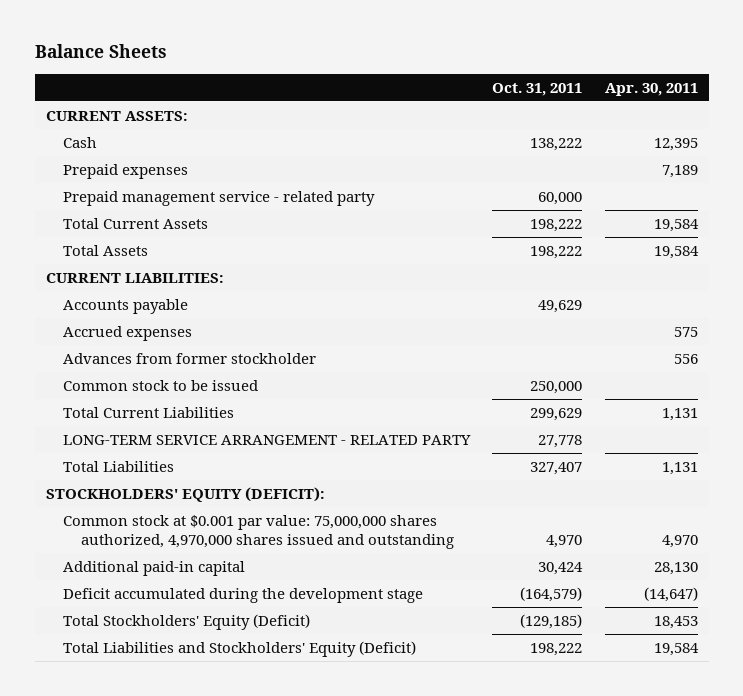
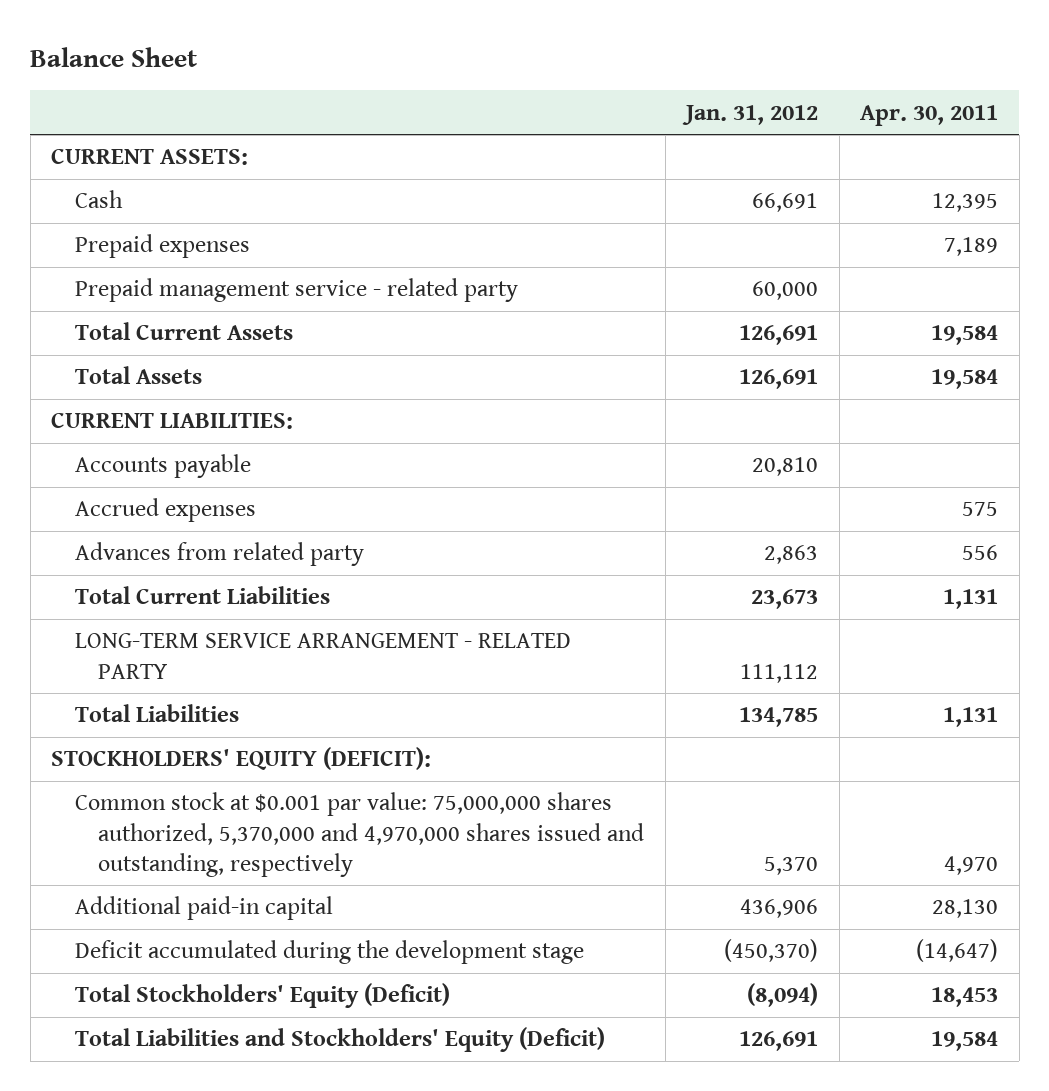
[34,44,167,59] Balance Sheets -> [30,46,198,67] Balance Sheet
[492,82,583,96] Oct. 31, 2011 -> none
none -> [682,104,819,125] Jan. 31, 2012
[63,380,259,392] Common stock to be issued -> none
[63,353,317,365] Advances from former stockholder -> [74,542,364,567] Advances from related party
[63,515,454,549] Common stock at $0.001 par value: 75,000,000 shares authorized, 4,970,000 shares issued and outstanding -> [74,792,645,877] Common stock at $0.001 par value: 75,000,000 shares authorized, 5,370,000 and 4,970,000 shares issued and outstanding, respectively

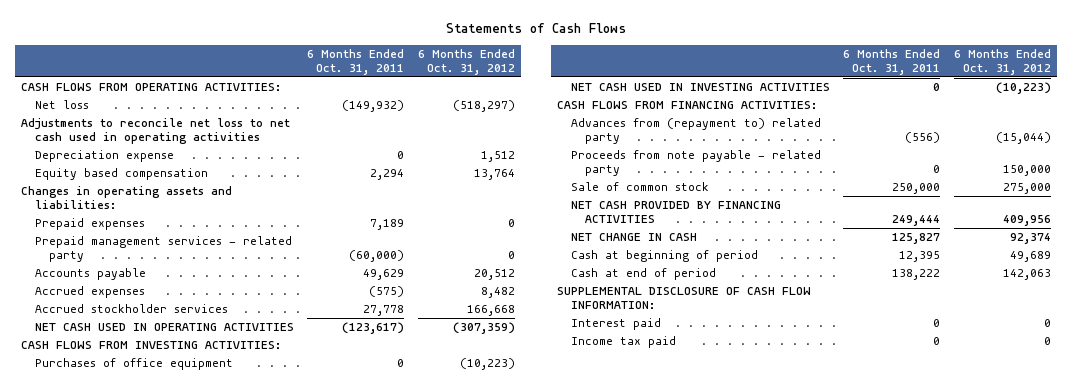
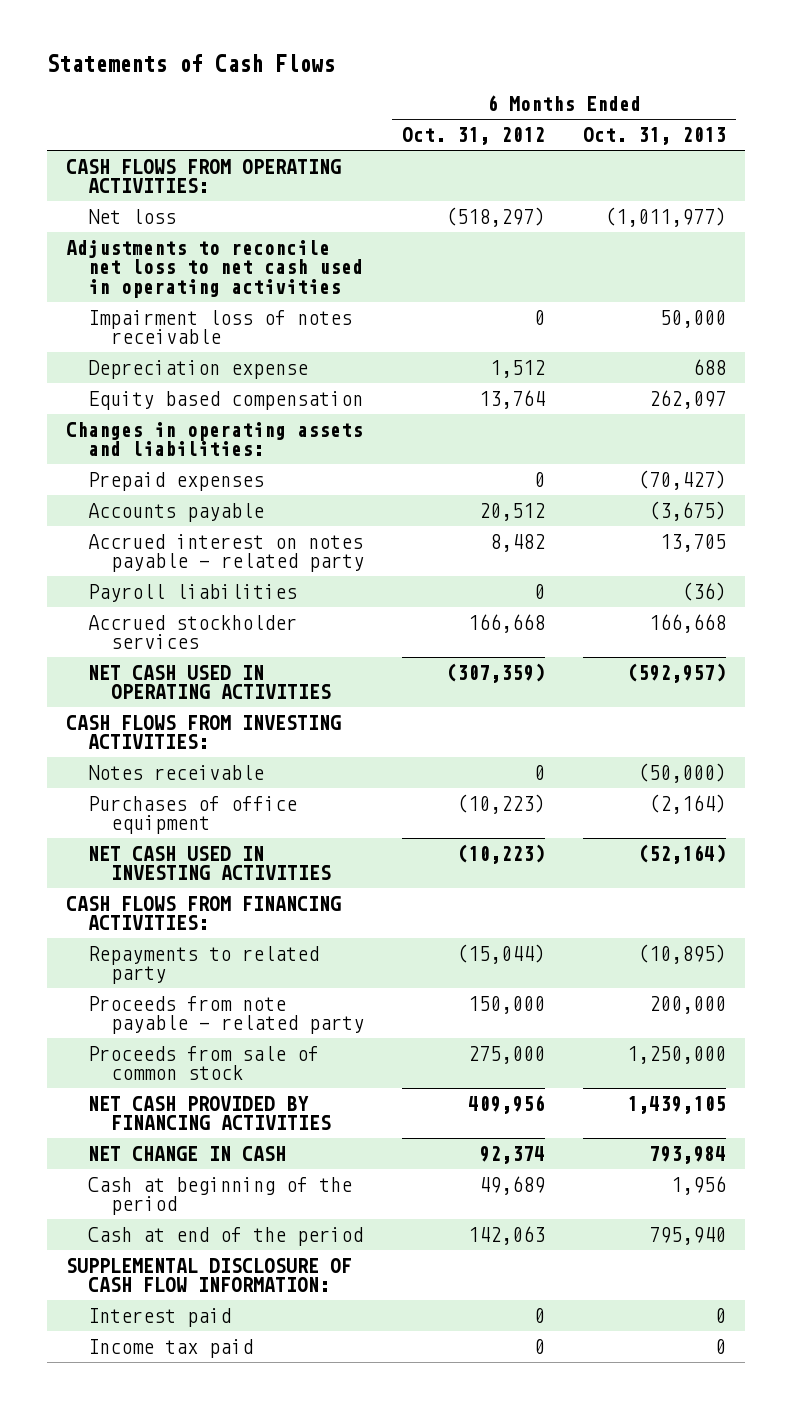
[307,48,405,75] 6 Months Ended Oct. 31, 2011 -> none
none -> [583,127,727,146] Oct. 31, 2013
none -> [88,309,353,345] Impairment loss of notes receivable
[35,235,293,263] Prepaid management services - related party -> none
[35,285,146,298] Accrued expenses -> [88,533,364,573] Accrued interest on notes payable - related party
none -> [88,583,298,602] Payroll liabilities
none -> [88,764,265,780] Notes receivable
[571,117,822,145] Advances from (repayment to) related party -> [88,945,320,985] Repayments to related party
[571,181,710,191] Sale of common stock -> [88,1045,320,1081] Proceeds from sale of common stock
[571,249,759,262] Cash at beginning of period -> [88,1176,353,1216] Cash at beginning of the period
[571,267,717,280] Cash at end of period -> [88,1226,364,1246] Cash at end of the period

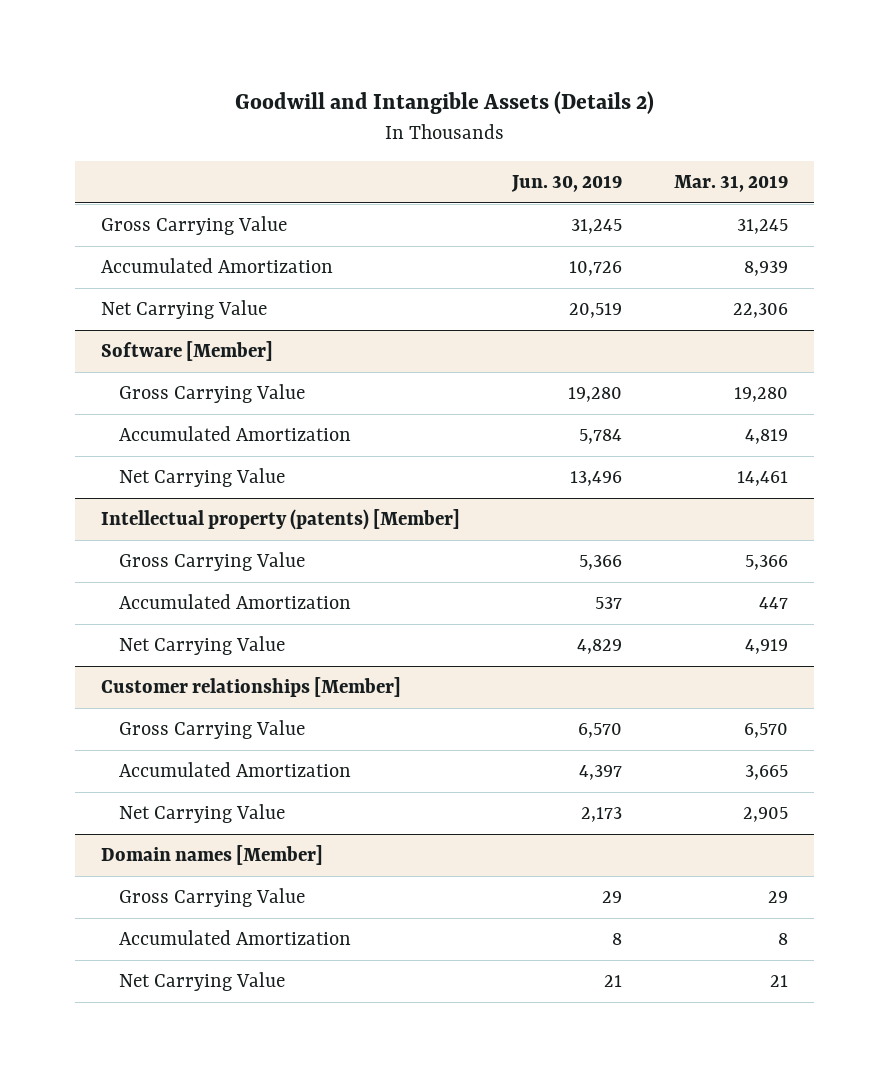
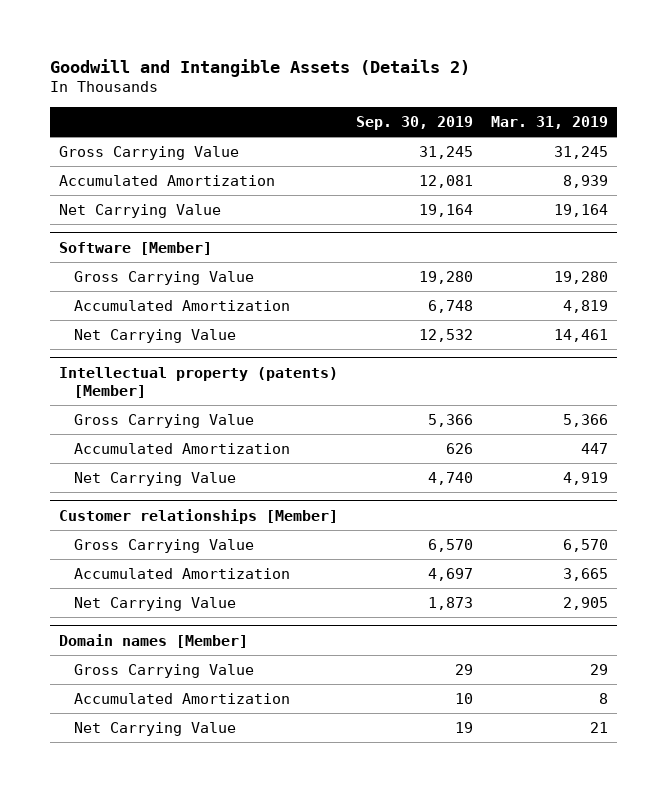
[511,174,623,192] Jun. 30, 2019 -> none
none -> [356,115,474,130] Sep. 30, 2019
[733,303,789,319] 22,306 -> [553,203,608,217] 19,164

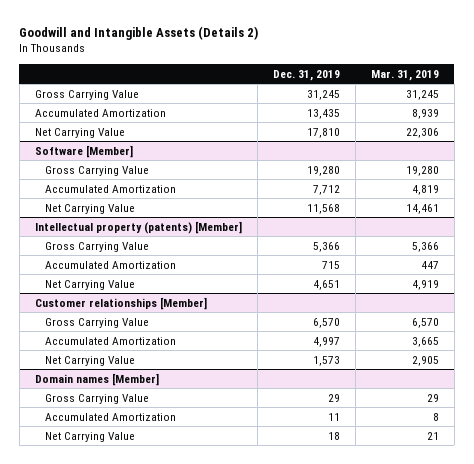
[356,115,474,130] Sep. 30, 2019 -> none
none -> [272,69,340,81] Dec. 31, 2019
[553,203,608,217] 19,164 -> [405,127,439,138] 22,306

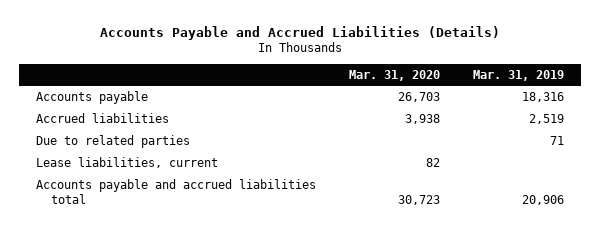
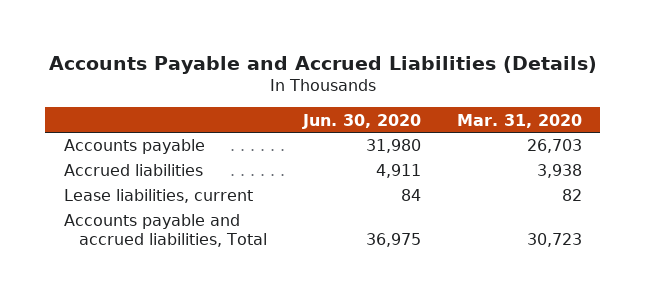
[473,69,565,81] Mar. 31, 2019 -> none
none -> [301,113,421,129] Jun. 30, 2020
[35,134,190,148] Due to related parties -> none
[35,178,316,204] Accounts payable and accrued liabilities total -> [63,214,267,248] Accounts payable and accrued liabilities, Total

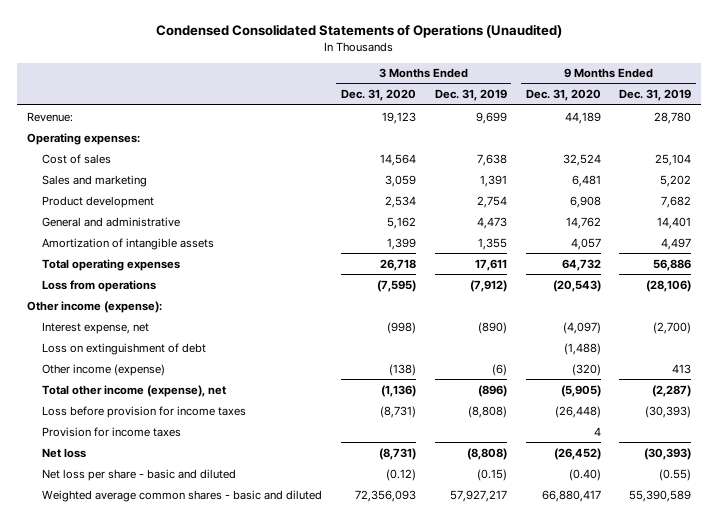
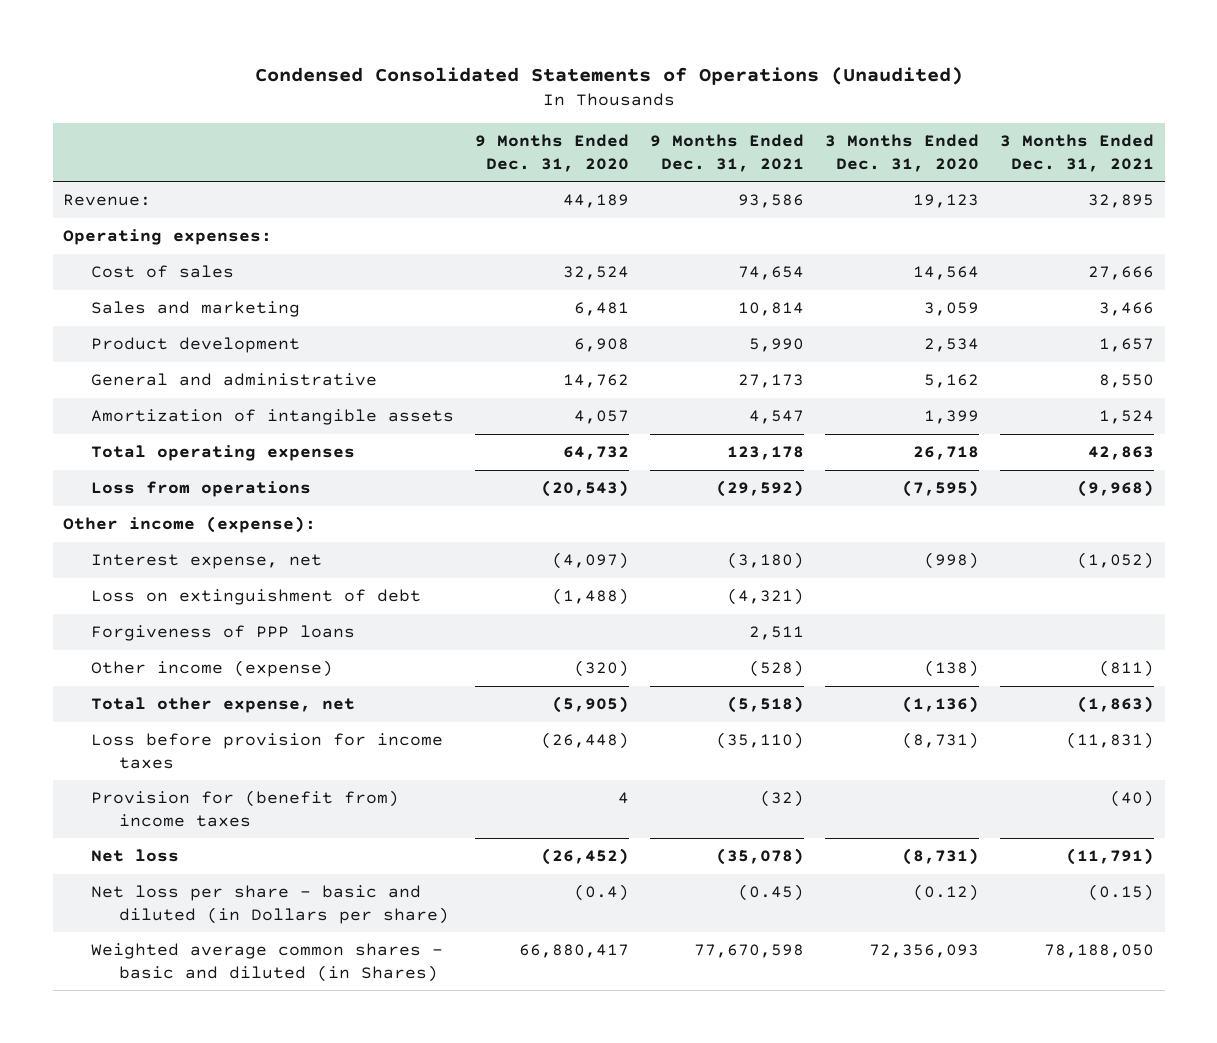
[434,89,507,102] Dec. 31, 2019 -> none
[619,89,692,102] Dec. 31, 2019 -> none
none -> [650,134,805,172] 9 Months Ended Dec. 31, 2021
none -> [1000,134,1155,172] 3 Months Ended Dec. 31, 2021
none -> [91,625,356,642] Forgiveness of PPP loans
[42,384,227,397] Total other income (expense), net -> [91,697,356,714] Total other expense, net
[42,426,182,437] Provision for income taxes -> [91,790,400,827] Provision for (benefit from) income taxes
[42,468,237,481] Net loss per share - basic and diluted -> [91,885,450,924] Net loss per share - basic and diluted (in Dollars per share)
[568,468,601,481] (0.40) -> [574,884,630,902] (0.4)
[42,489,323,502] Weighted average common shares - basic and diluted -> [91,943,444,982] Weighted average common shares - basic and diluted (in Shares)

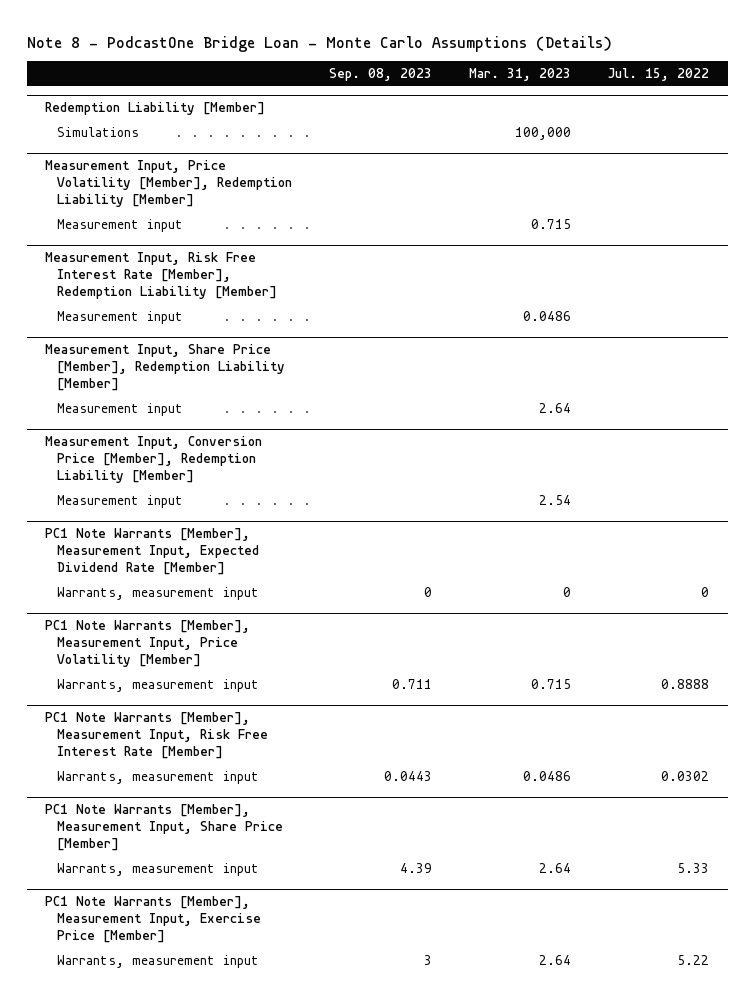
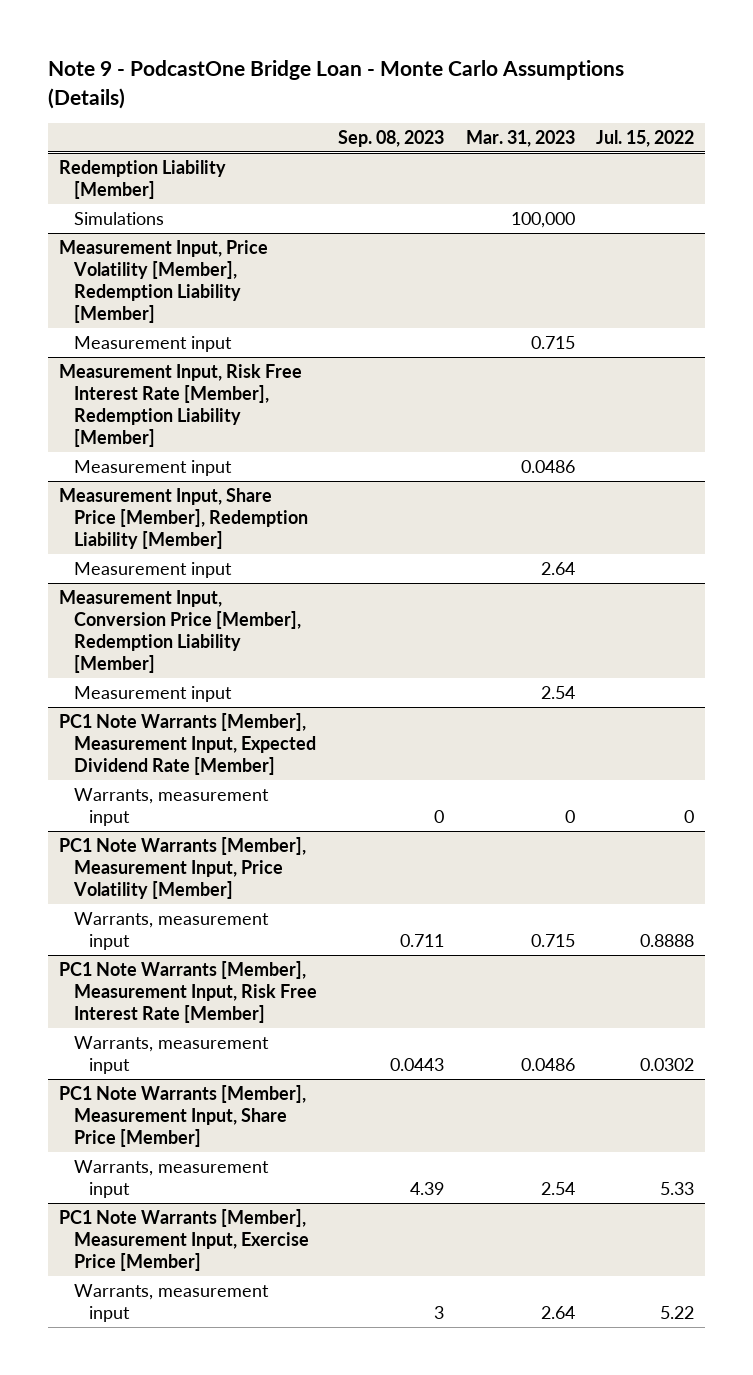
[26,35,612,52] Note 8 - PodcastOne Bridge Loan - Monte Carlo Assumptions (Details) -> [48,60,625,109] Note 9 - PodcastOne Bridge Loan - Monte Carlo Assumptions (Details)
[539,862,572,873] 2.64 -> [540,1182,575,1196] 2.54

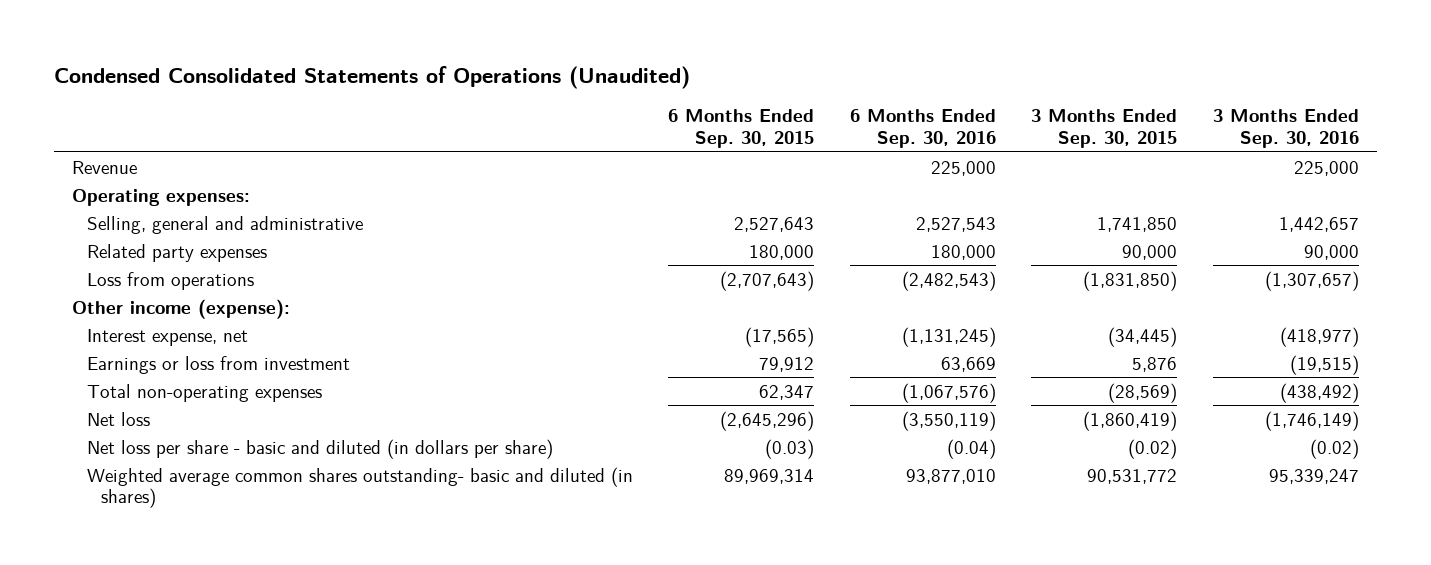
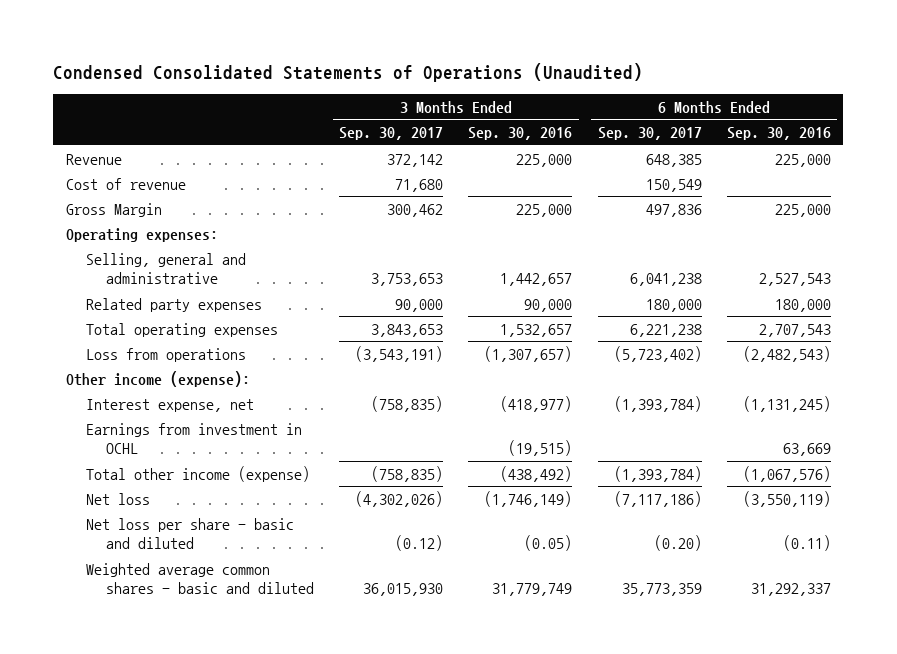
[668,109,815,149] 6 Months Ended Sep. 30, 2015 -> none
[1031,109,1178,149] 3 Months Ended Sep. 30, 2015 -> none
none -> [339,127,444,141] Sep. 30, 2017
none -> [597,127,702,141] Sep. 30, 2017
none -> [66,177,187,190] Cost of revenue
none -> [66,202,163,217] Gross Margin
none -> [85,322,278,337] Total operating expenses
[86,355,350,374] Earnings or loss from investment -> [85,422,302,454] Earnings from investment in OCHL
[86,383,322,402] Total non-operating expenses -> [85,465,310,482] Total other income (expense)
[86,438,553,459] Net loss per share - basic and diluted (in dollars per share) -> [85,517,294,549] Net loss per share - basic and diluted
[946,438,996,459] (0.04) -> [782,534,831,551] (0.11)
[1310,438,1360,459] (0.02) -> [524,534,573,551] (0.05)
[86,466,633,509] Weighted average common shares outstanding- basic and diluted (in shares) -> [85,562,314,594] Weighted average common shares - basic and diluted
[905,468,996,484] 93,877,010 -> [750,582,831,596] 31,292,337
[1269,468,1360,484] 95,339,247 -> [492,582,573,596] 31,779,749

